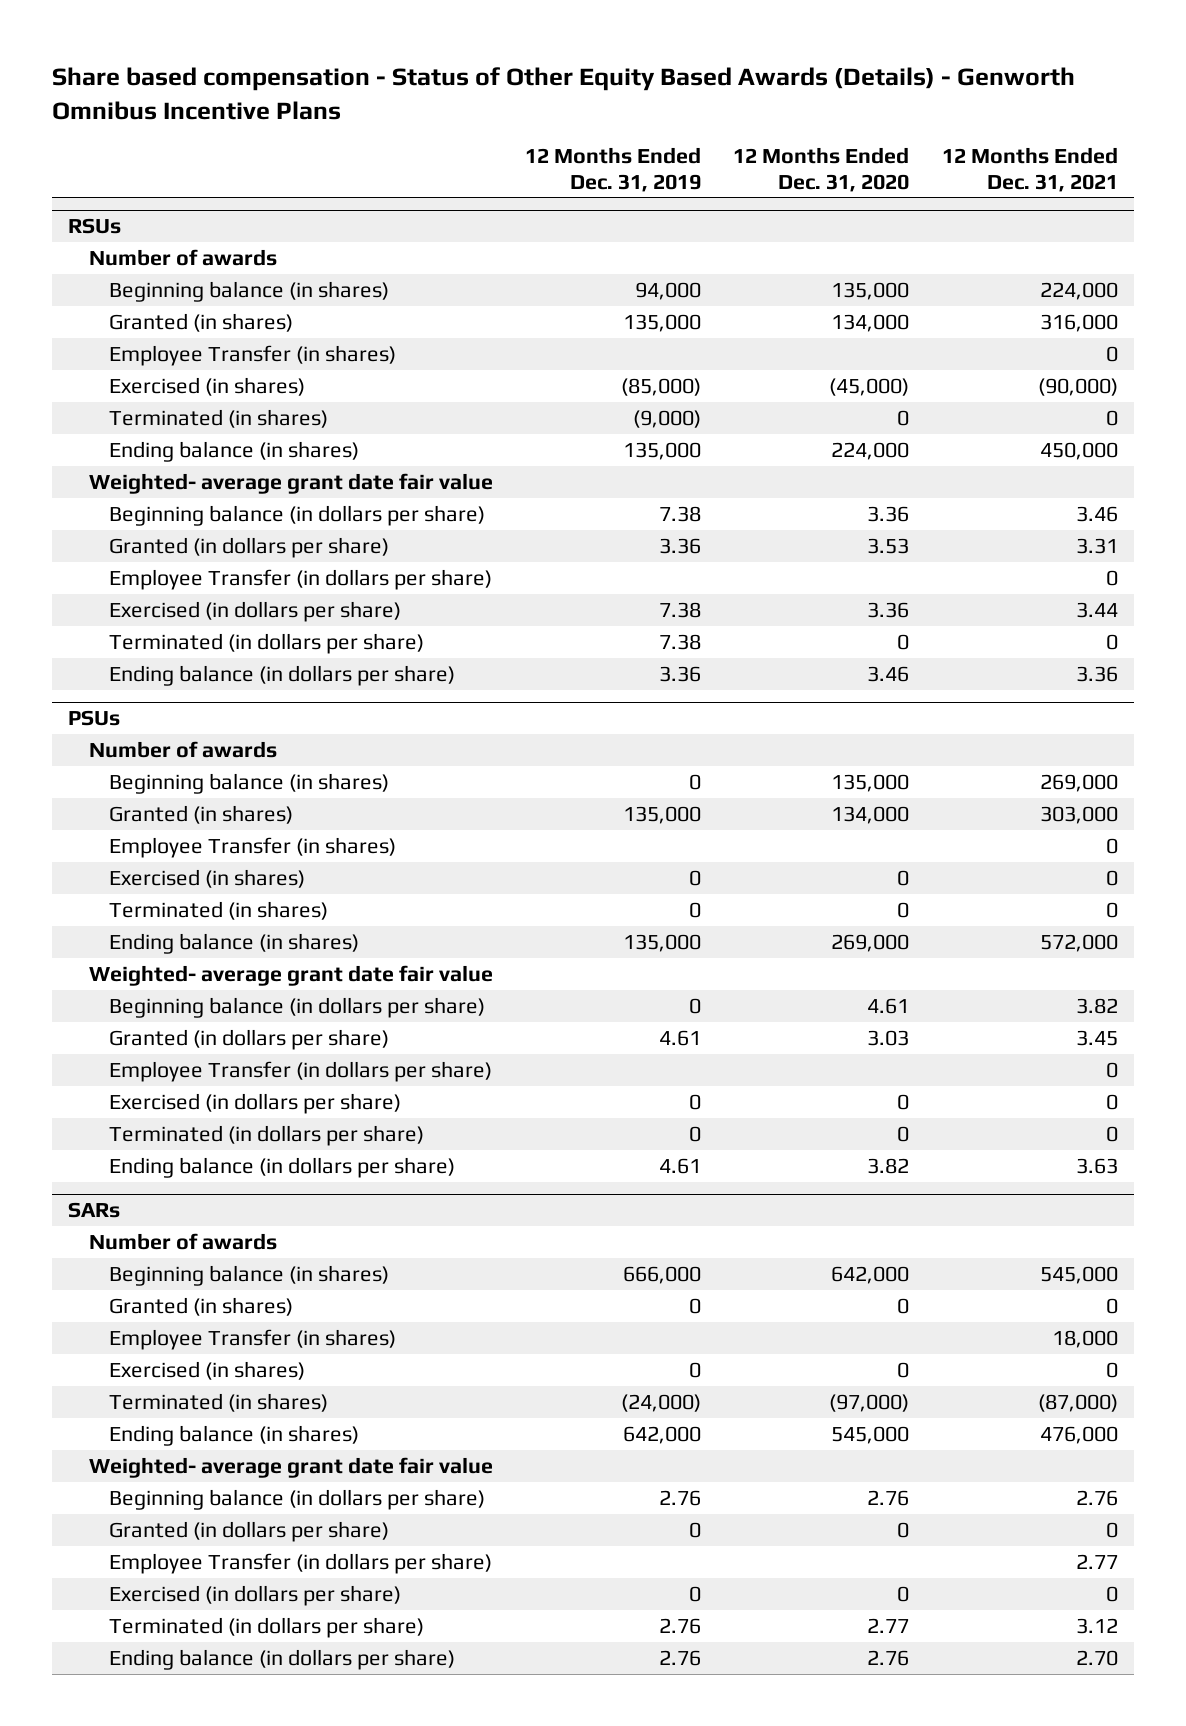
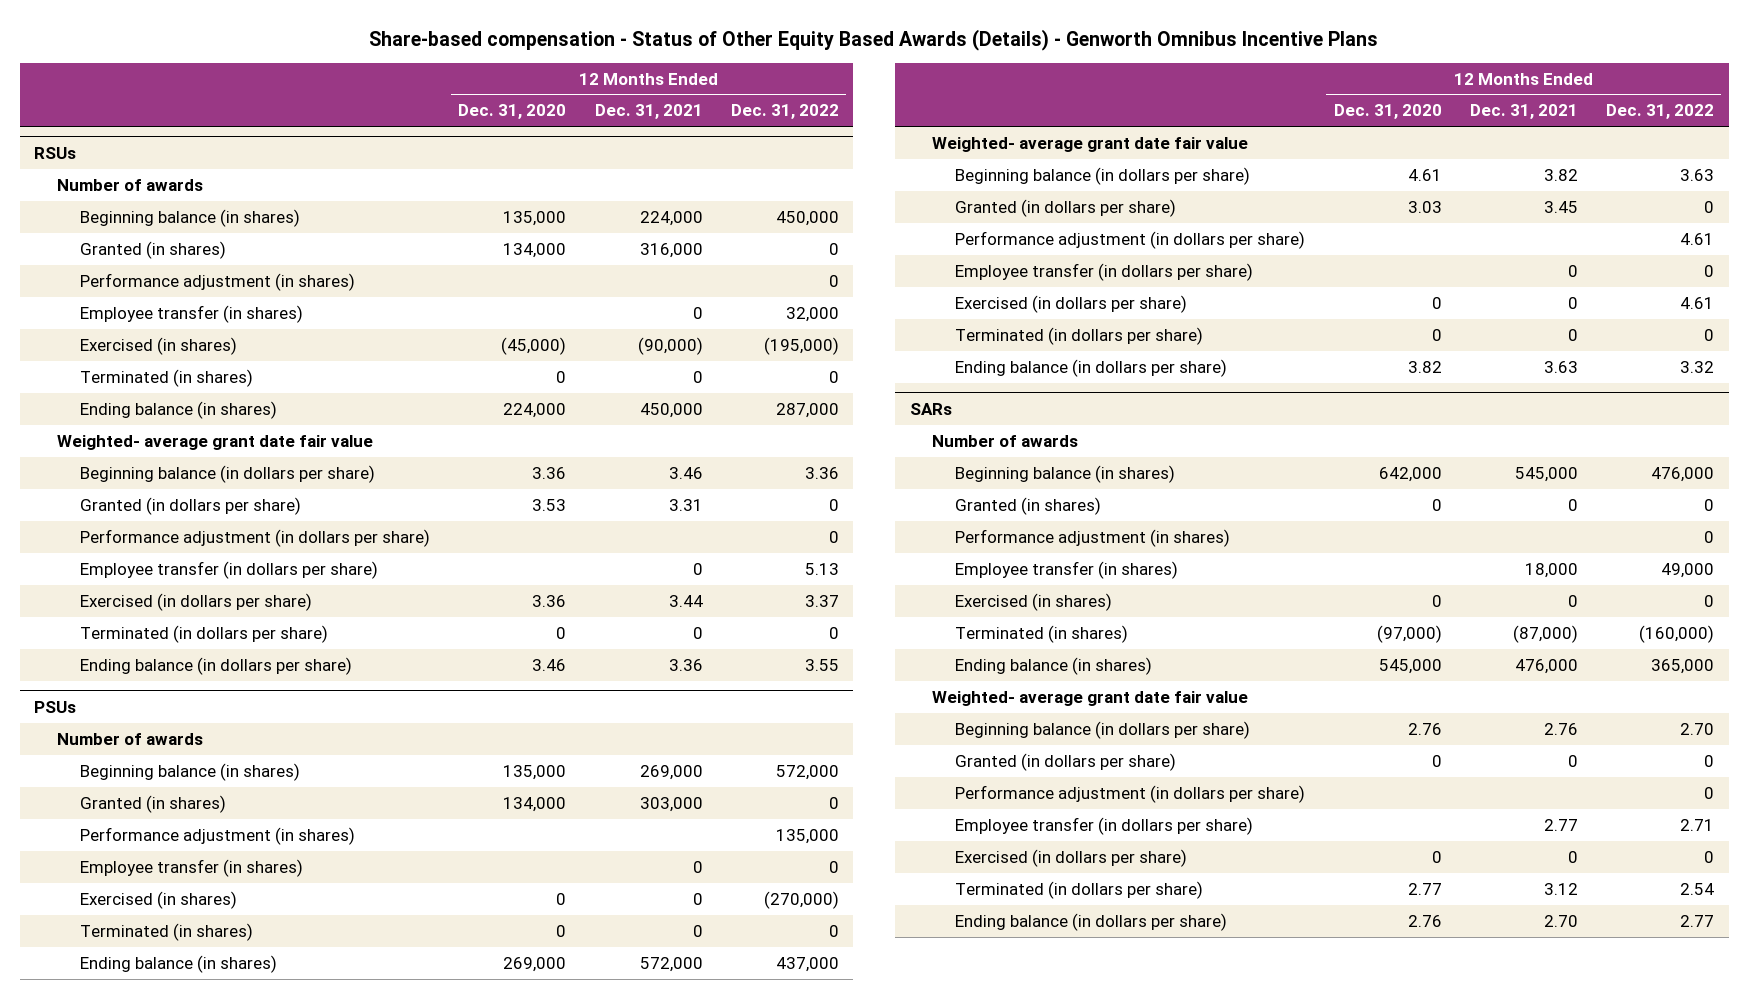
[51,67,1075,120] Share based compensation - Status of Other Equity Based Awards (Details) - Genworth Omnibus Incentive Plans -> [369,29,1379,52] Share-based compensation - Status of Other Equity Based Awards (Details) - Genworth Omnibus Incentive Plans
[524,147,701,192] 12 Months Ended Dec. 31, 2019 -> none
none -> [731,104,840,120] Dec. 31, 2022
none -> [79,272,355,291] Performance adjustment (in shares)
[109,344,397,366] Employee Transfer (in shares) -> [79,304,303,323] Employee transfer (in shares)
none -> [79,528,430,547] Performance adjustment (in dollars per share)
[109,568,493,590] Employee Transfer (in dollars per share) -> [79,560,378,579] Employee transfer (in dollars per share)
none -> [79,826,355,845] Performance adjustment (in shares)
[109,836,397,858] Employee Transfer (in shares) -> [79,858,303,877] Employee transfer (in shares)
none -> [955,230,1306,249] Performance adjustment (in dollars per share)
[109,1060,493,1082] Employee Transfer (in dollars per share) -> [955,262,1254,281] Employee transfer (in dollars per share)
none -> [955,528,1231,547] Performance adjustment (in shares)
[109,1328,397,1350] Employee Transfer (in shares) -> [955,560,1179,579] Employee transfer (in shares)
none -> [955,784,1306,803] Performance adjustment (in dollars per share)
[109,1552,493,1574] Employee Transfer (in dollars per share) -> [955,816,1254,835] Employee transfer (in dollars per share)

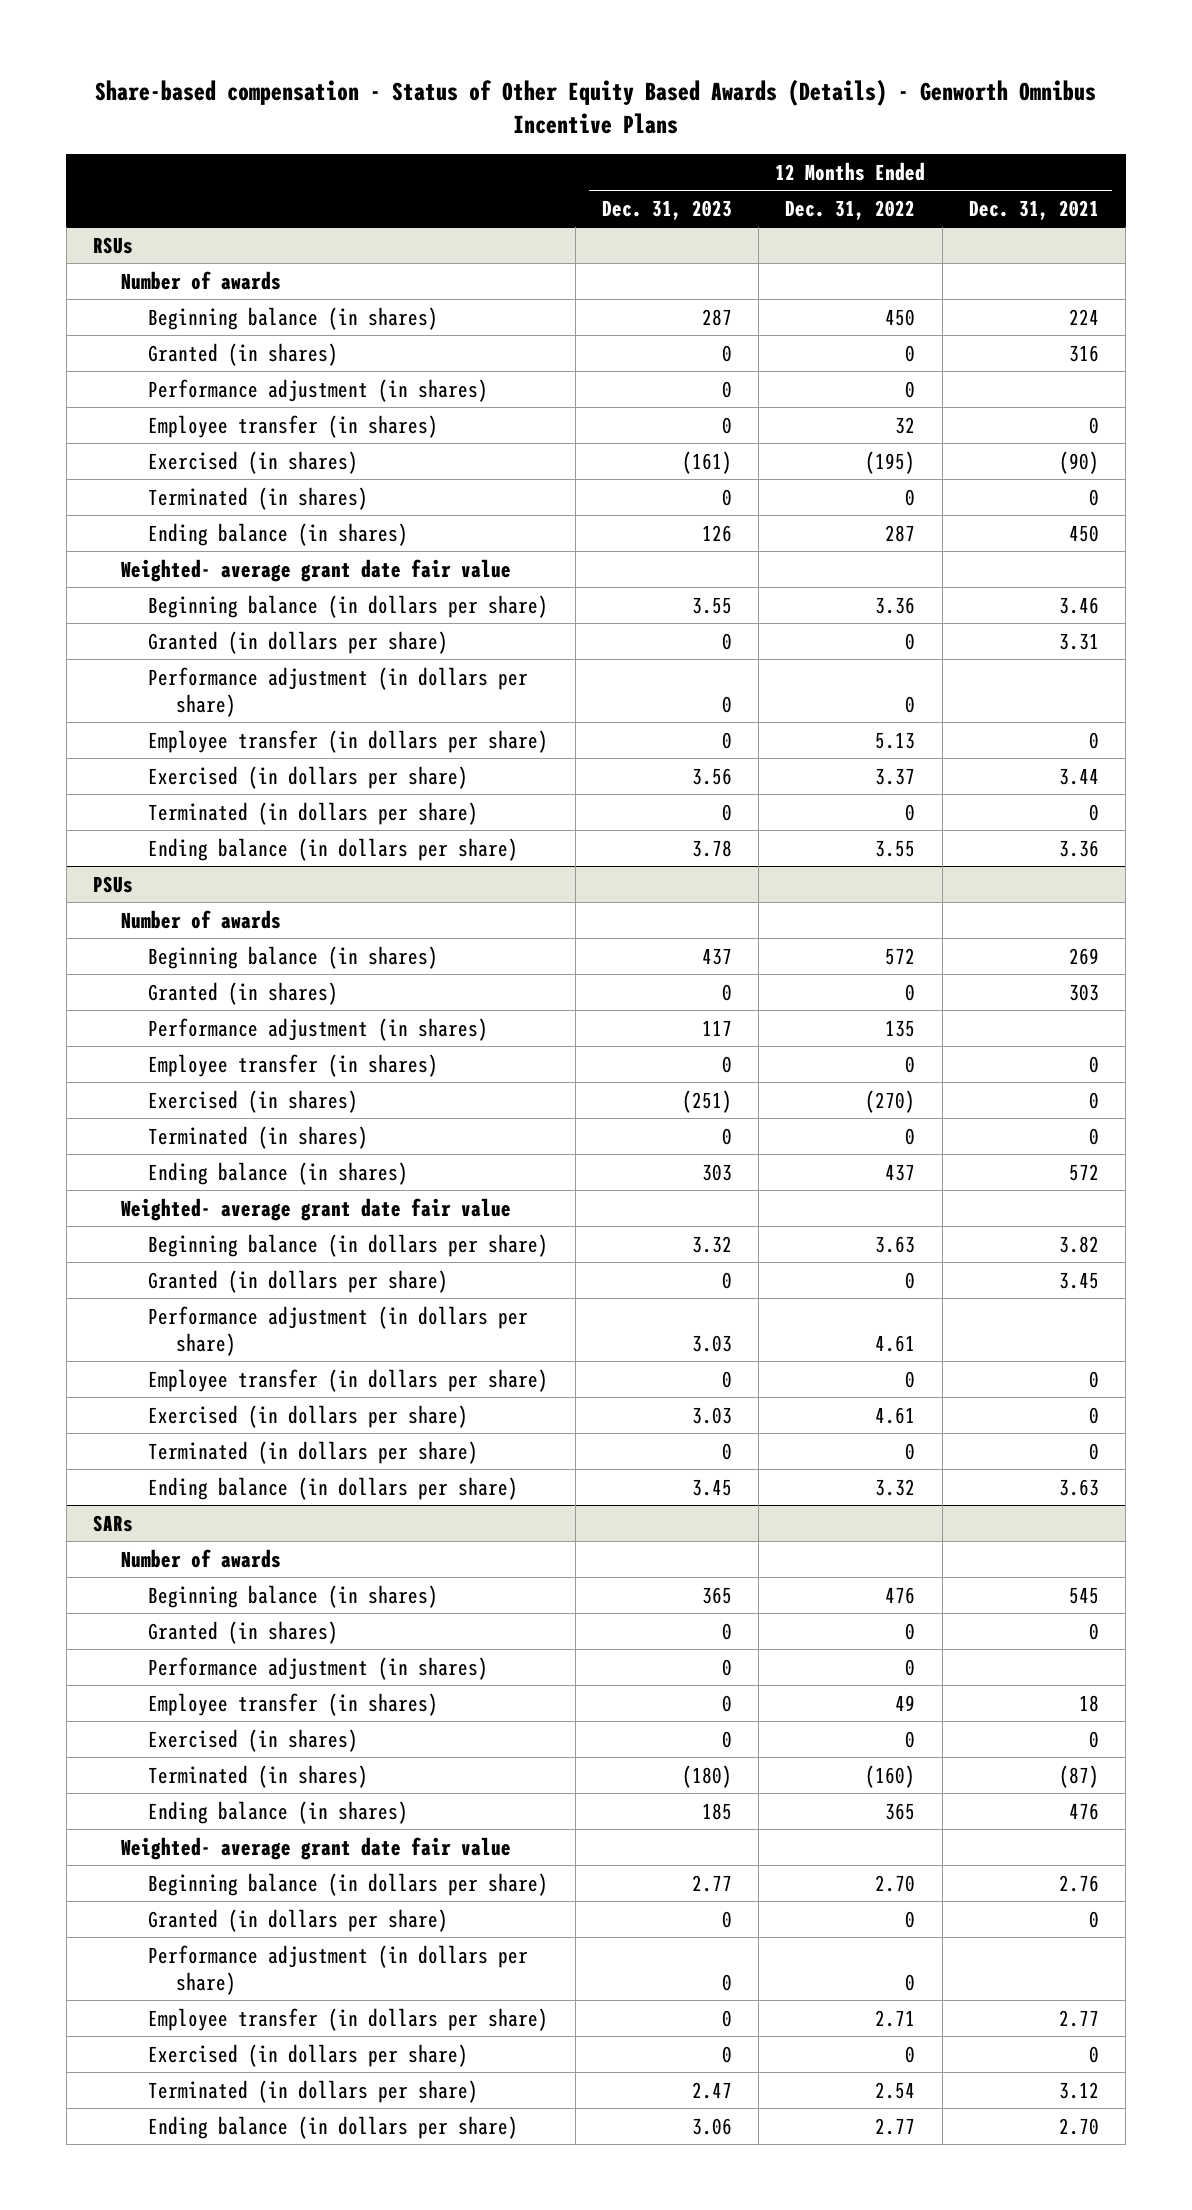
[458,104,567,120] Dec. 31, 2020 -> none
none -> [601,199,732,220] Dec. 31, 2023
[639,210,703,226] 224,000 -> [1068,308,1099,325] 224
[776,210,840,226] 450,000 -> [885,308,916,326] 450
[639,242,703,258] 316,000 -> [1068,344,1099,362] 316
[786,306,840,322] 32,000 -> [895,416,916,434] 32
[637,336,703,355] (90,000) -> [1058,450,1099,474] (90)
[764,336,840,355] (195,000) -> [865,450,916,474] (195)
[639,402,703,418] 450,000 -> [1068,524,1099,542] 450
[776,402,840,418] 287,000 -> [885,524,916,542] 287
[639,764,703,780] 269,000 -> [1068,947,1099,965] 269
[776,764,840,780] 572,000 -> [885,947,916,965] 572
[639,796,703,812] 303,000 -> [1068,983,1099,1001] 303
[776,828,840,844] 135,000 -> [885,1019,916,1037] 135
[764,890,840,909] (270,000) -> [865,1089,916,1113] (270)
[639,956,703,972] 572,000 -> [1068,1163,1099,1181] 572
[776,956,840,972] 437,000 -> [885,1163,916,1181] 437
[1514,466,1578,482] 545,000 -> [1068,1586,1099,1604] 545
[1651,466,1715,482] 476,000 -> [885,1586,916,1604] 476
[1524,562,1578,578] 18,000 -> [1078,1694,1099,1712] 18
[1661,562,1715,578] 49,000 -> [895,1694,916,1711] 49
[1512,624,1578,643] (87,000) -> [1058,1764,1099,1788] (87)
[1639,624,1715,643] (160,000) -> [865,1764,916,1788] (160)
[1514,658,1578,674] 476,000 -> [1068,1802,1099,1820] 476
[1651,658,1715,674] 365,000 -> [885,1802,916,1820] 365

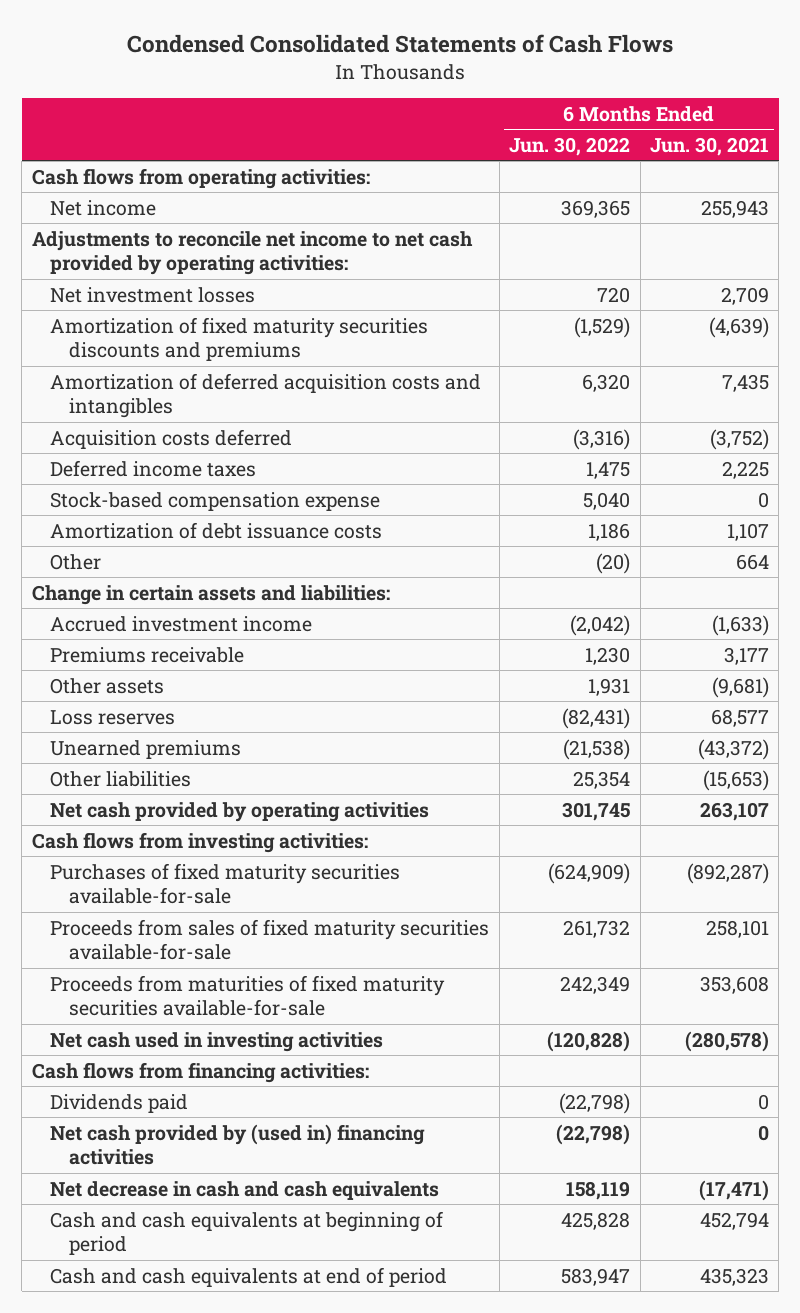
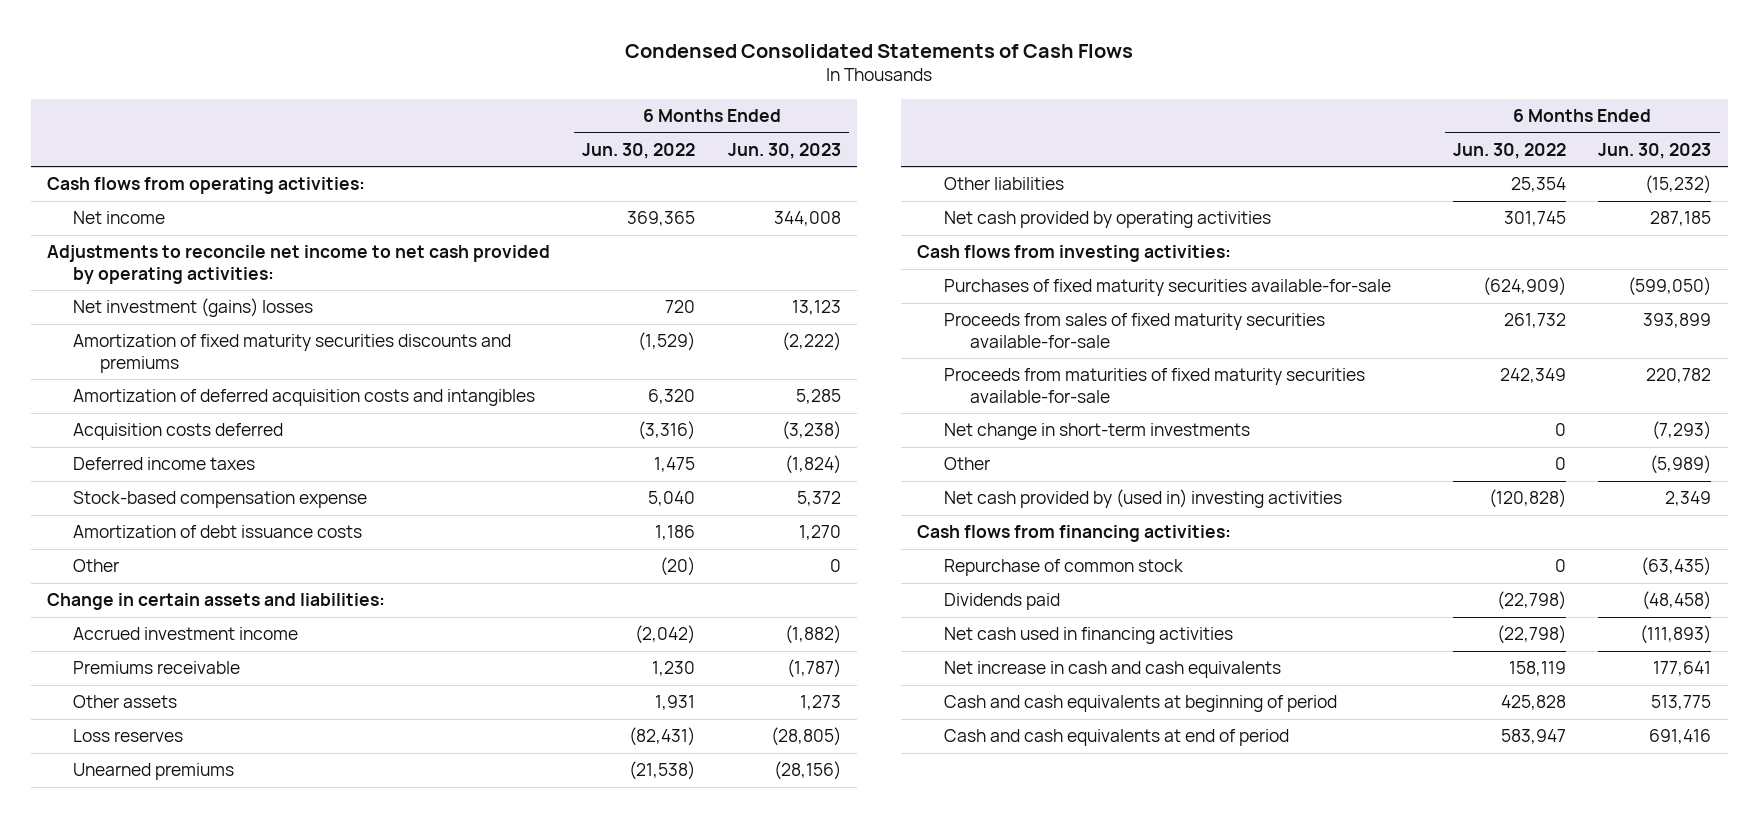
[649,136,769,156] Jun. 30, 2021 -> none
none -> [728,142,842,159] Jun. 30, 2023
[50,286,256,303] Net investment losses -> [73,298,314,318] Net investment (gains) losses
none -> [943,423,1250,441] Net change in short-term investments
none -> [943,457,990,471] Other
[50,1031,384,1052] Net cash used in investing activities -> [943,489,1342,509] Net cash provided by (used in) investing activities
none -> [943,559,1184,577] Repurchase of common stock
[50,1123,426,1166] Net cash provided by (used in) financing activities -> [943,627,1233,645] Net cash used in financing activities
[50,1180,440,1200] Net decrease in cash and cash equivalents -> [943,661,1281,679] Net increase in cash and cash equivalents

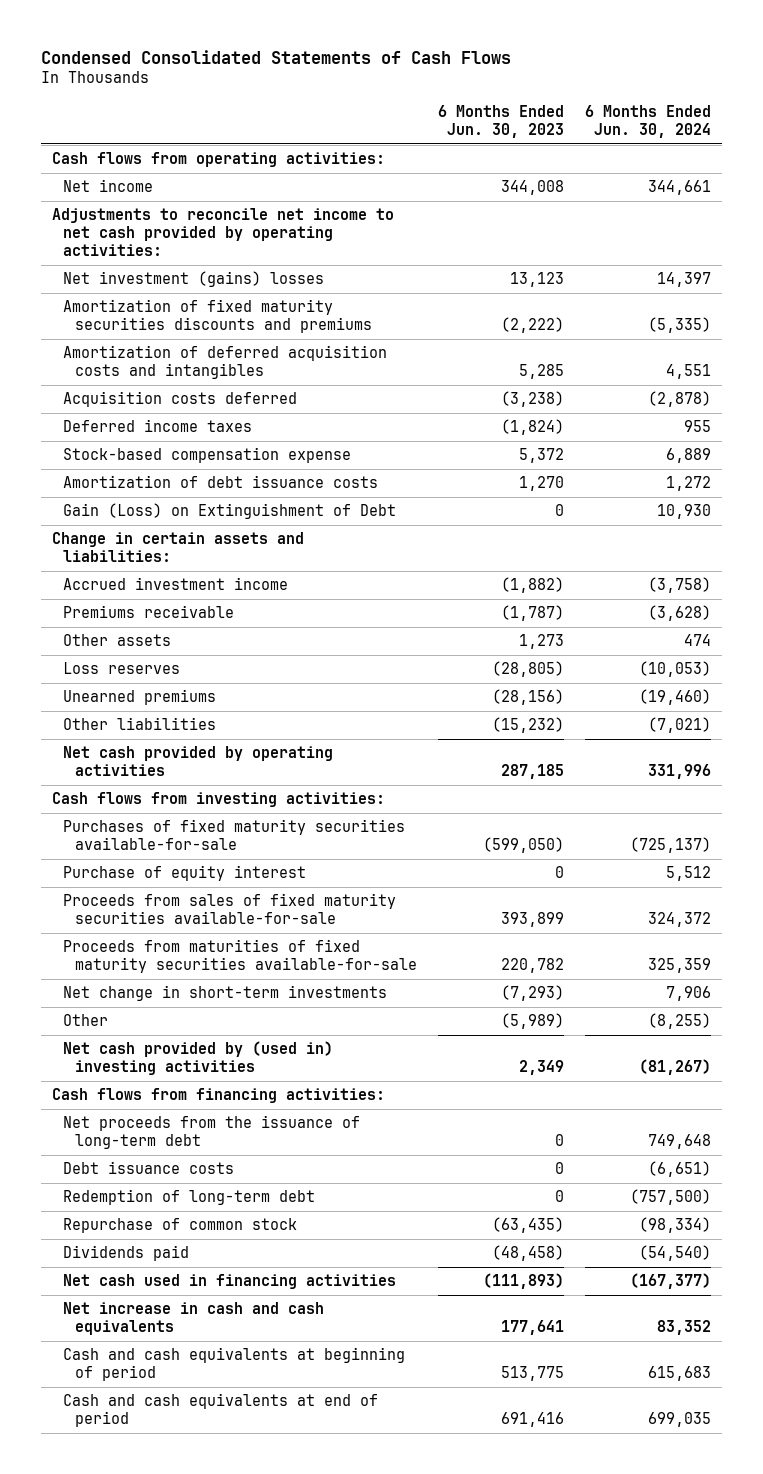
[582,142,696,159] Jun. 30, 2022 -> none
none -> [585,105,712,138] 6 Months Ended Jun. 30, 2024
[73,559,120,573] Other -> none
none -> [63,503,397,520] Gain (Loss) on Extinguishment of Debt
none -> [63,865,307,882] Purchase of equity interest
none -> [63,1115,361,1150] Net proceeds from the issuance of long-term debt
none -> [63,1161,235,1175] Debt issuance costs
none -> [63,1189,316,1206] Redemption of long-term debt

